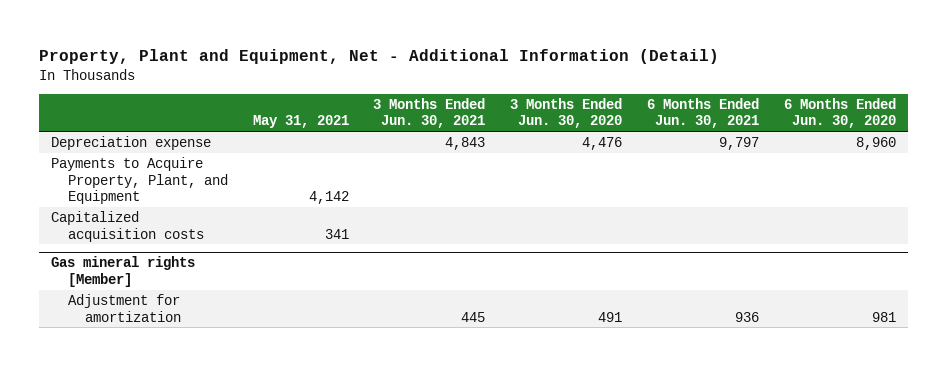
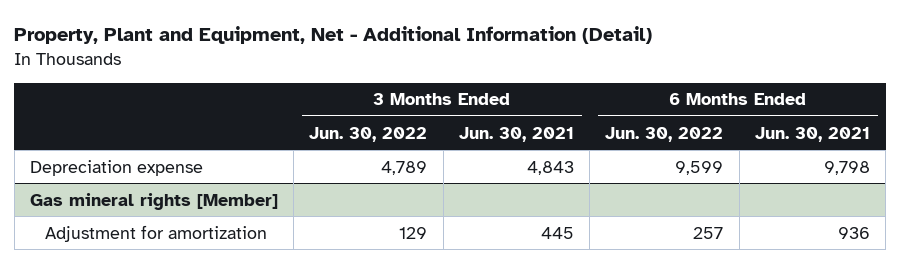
[252,115,349,129] May 31, 2021 -> none
[510,97,623,129] 3 Months Ended Jun. 30, 2020 -> none
[783,97,896,129] 6 Months Ended Jun. 30, 2020 -> none
none -> [309,126,428,142] Jun. 30, 2022
none -> [605,126,724,142] Jun. 30, 2022
[51,157,228,204] Payments to Acquire Property, Plant, and Equipment -> none
[51,211,204,242] Capitalized acquisition costs -> none
[718,137,759,151] 9,797 -> [823,160,870,175] 9,798

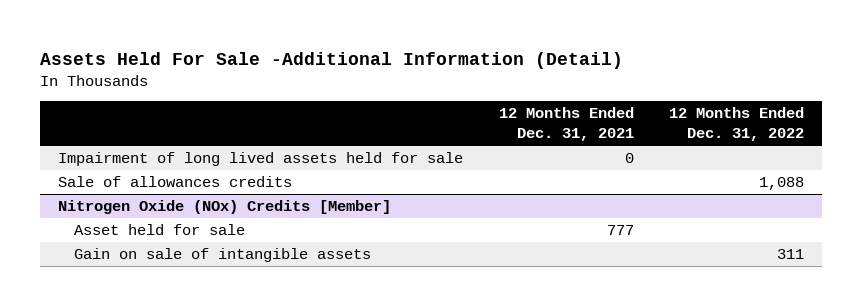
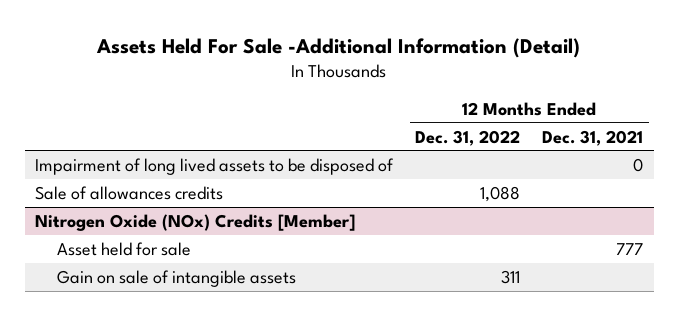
[58,152,464,167] Impairment of long lived assets held for sale -> [35,157,395,175] Impairment of long lived assets to be disposed of

